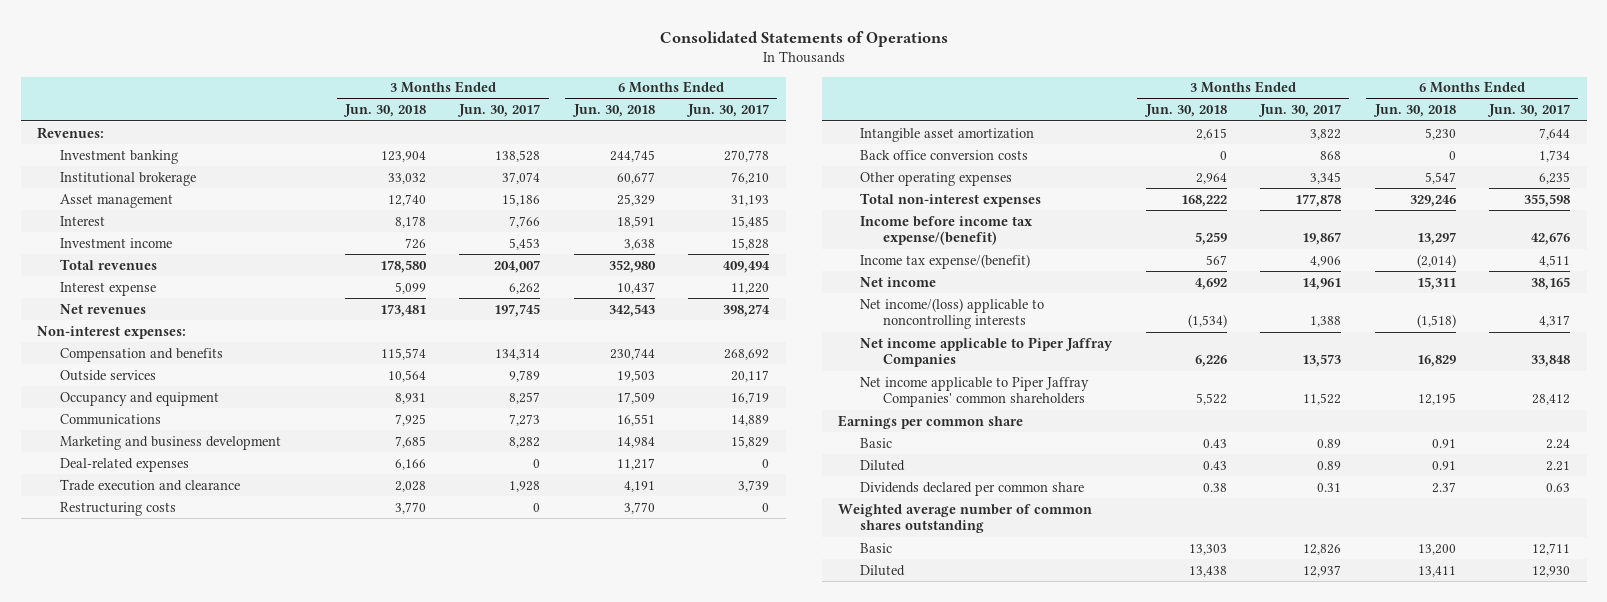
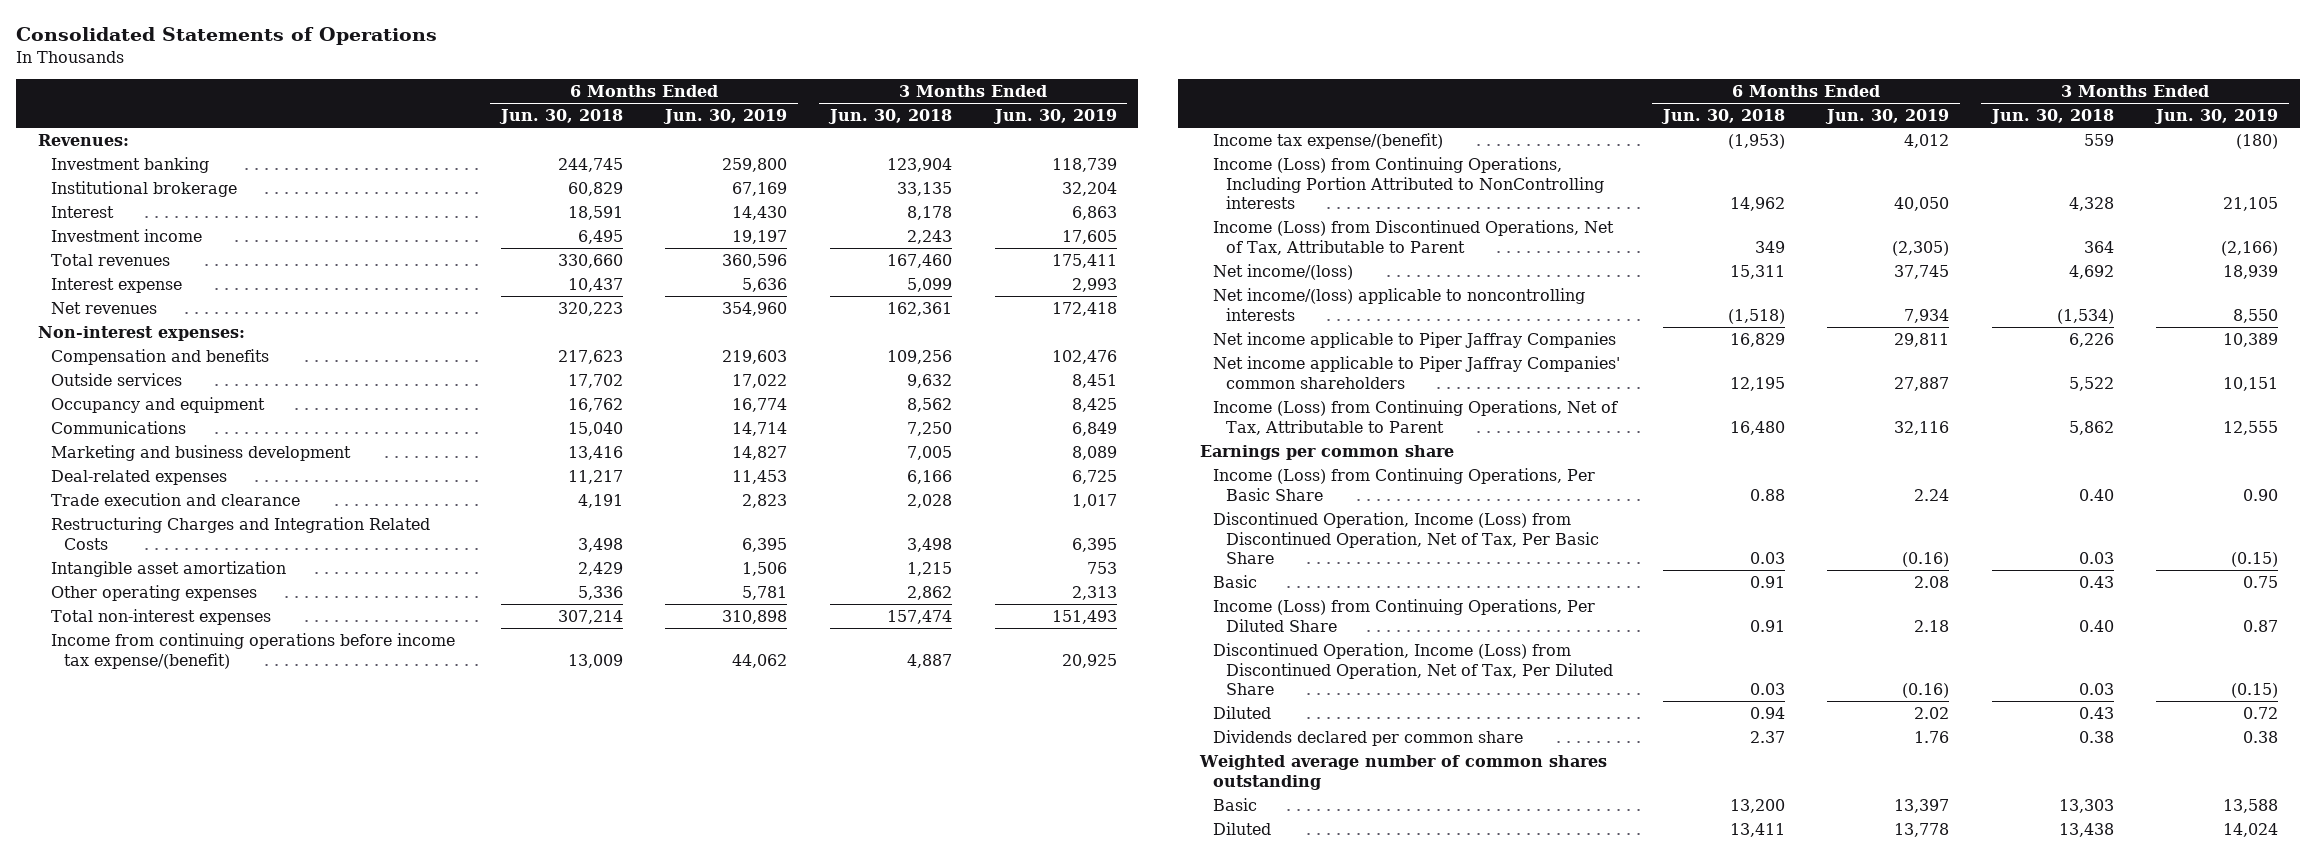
[457,104,541,118] Jun. 30, 2017 -> none
[686,104,770,118] Jun. 30, 2017 -> none
none -> [663,109,788,125] Jun. 30, 2019
none -> [992,109,1117,125] Jun. 30, 2019
[59,193,173,208] Asset management -> none
[388,172,427,184] 33,032 -> [896,181,952,196] 33,135
[616,171,655,184] 60,677 -> [567,181,623,196] 60,829
[405,237,427,249] 726 -> [906,229,952,244] 2,243
[623,238,655,250] 3,638 -> [577,229,623,244] 6,495
[380,259,428,273] 178,580 -> [886,253,952,268] 167,460
[608,259,656,273] 352,980 -> [557,253,623,268] 330,660
[380,303,427,317] 173,481 -> [886,301,952,316] 162,361
[608,303,655,317] 342,543 -> [557,301,623,316] 320,223
[381,347,427,360] 115,574 -> [886,349,952,364] 109,256
[609,347,655,360] 230,744 -> [557,349,623,364] 217,623
[388,369,427,382] 10,564 -> [906,373,952,388] 9,632
[616,369,655,382] 19,503 -> [567,373,623,388] 17,702
[395,392,427,404] 8,931 -> [906,397,952,412] 8,562
[616,391,655,404] 17,509 -> [567,397,623,412] 16,762
[395,413,427,426] 7,925 -> [906,421,952,436] 7,250
[616,413,655,426] 16,551 -> [567,421,623,436] 15,040
[395,435,427,448] 7,685 -> [906,445,952,460] 7,005
[616,436,655,448] 14,984 -> [567,445,623,460] 13,416
[59,501,176,516] Restructuring costs -> none
[860,149,1029,160] Back office conversion costs -> none
none -> [51,516,431,550] Restructuring Charges and Integration Related Costs
[1195,127,1227,140] 2,615 -> [906,561,952,576] 1,215
[1424,127,1456,140] 5,230 -> [577,561,623,576] 2,429
[1195,172,1227,184] 2,964 -> [906,585,952,600] 2,862
[1424,171,1456,184] 5,547 -> [577,585,623,600] 5,336
[1180,194,1227,207] 168,222 -> [886,609,952,624] 157,474
[1409,194,1456,207] 329,246 -> [557,609,623,624] 307,214
[860,215,1033,246] Income before income tax expense/(benefit) -> [51,632,456,669] Income from continuing operations before income tax expense/(benefit)
[1194,232,1227,246] 5,259 -> [906,653,952,668] 4,887
[1416,232,1456,246] 13,297 -> [567,653,623,668] 13,009
[1205,254,1227,265] 567 -> [2083,133,2114,146] 559
[1416,253,1456,268] (2,014) -> [1727,133,1785,149] (1,953)
none -> [1212,156,1605,210] Income (Loss) from Continuing Operations, Including Portion Attributed to NonControlling interests
none -> [1212,219,1614,255] Income (Loss) from Discontinued Operations, Net of Tax, Attributable to Parent
[860,276,937,287] Net income -> [1212,263,1353,280] Net income/(loss)
none -> [1212,399,1618,435] Income (Loss) from Continuing Operations, Net of Tax, Attributable to Parent
none -> [1212,467,1595,501] Income (Loss) from Continuing Operations, Per Basic Share
none -> [1212,511,1600,565] Discontinued Operation, Income (Loss) from Discontinued Operation, Net of Tax, Per Basic Share
none -> [1212,598,1595,632] Income (Loss) from Continuing Operations, Per Diluted Share
none -> [1212,642,1614,696] Discontinued Operation, Income (Loss) from Discontinued Operation, Net of Tax, Per Diluted Share
[1431,460,1456,470] 0.91 -> [1749,706,1785,719] 0.94

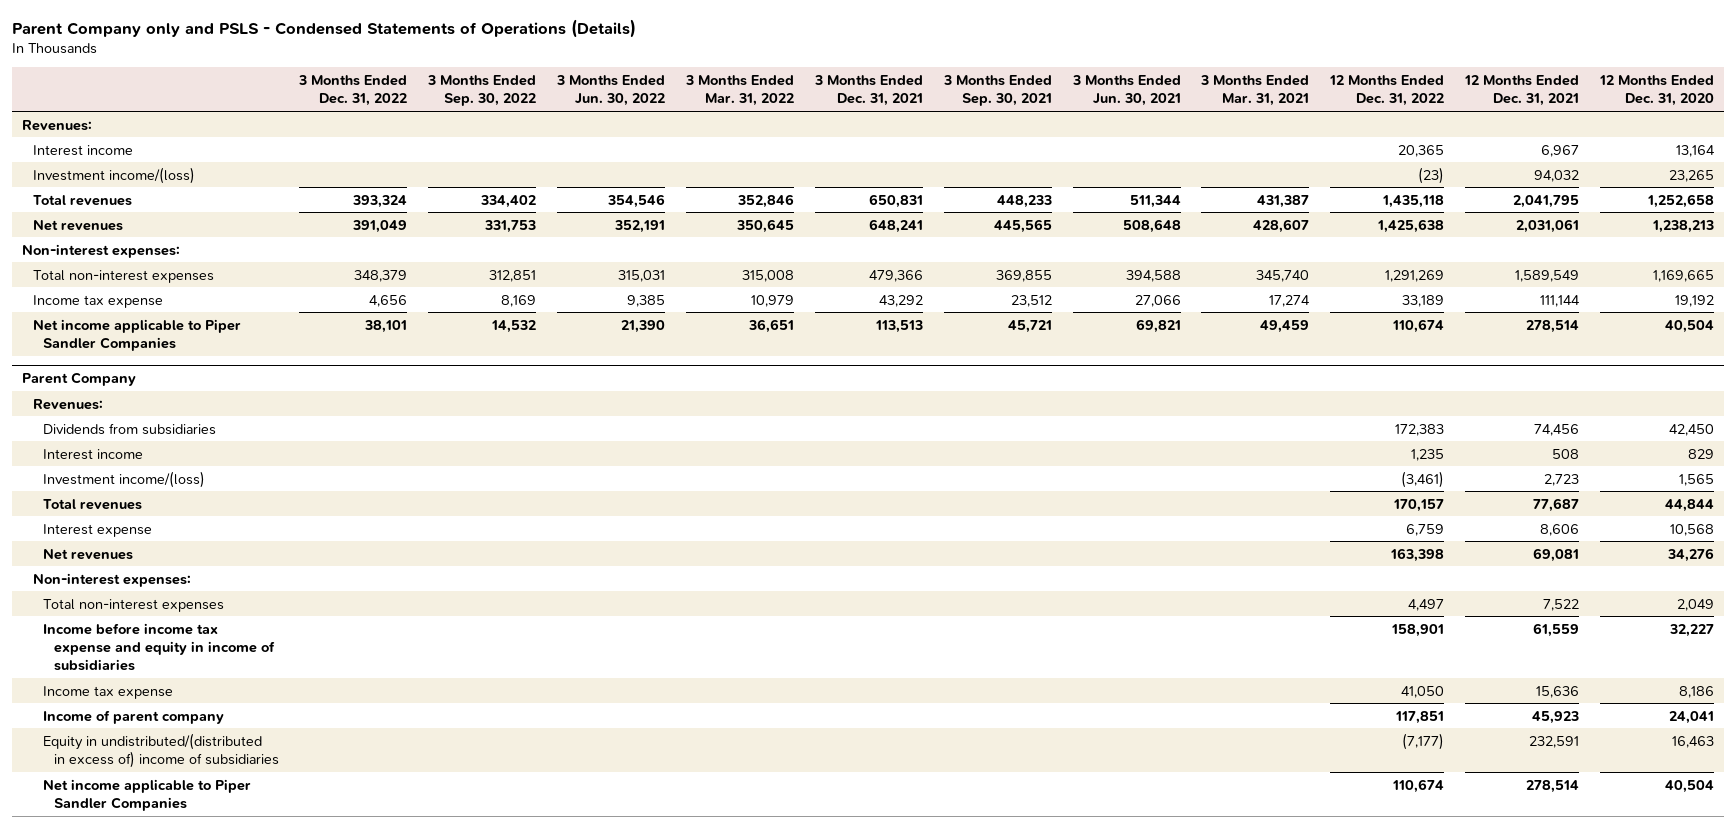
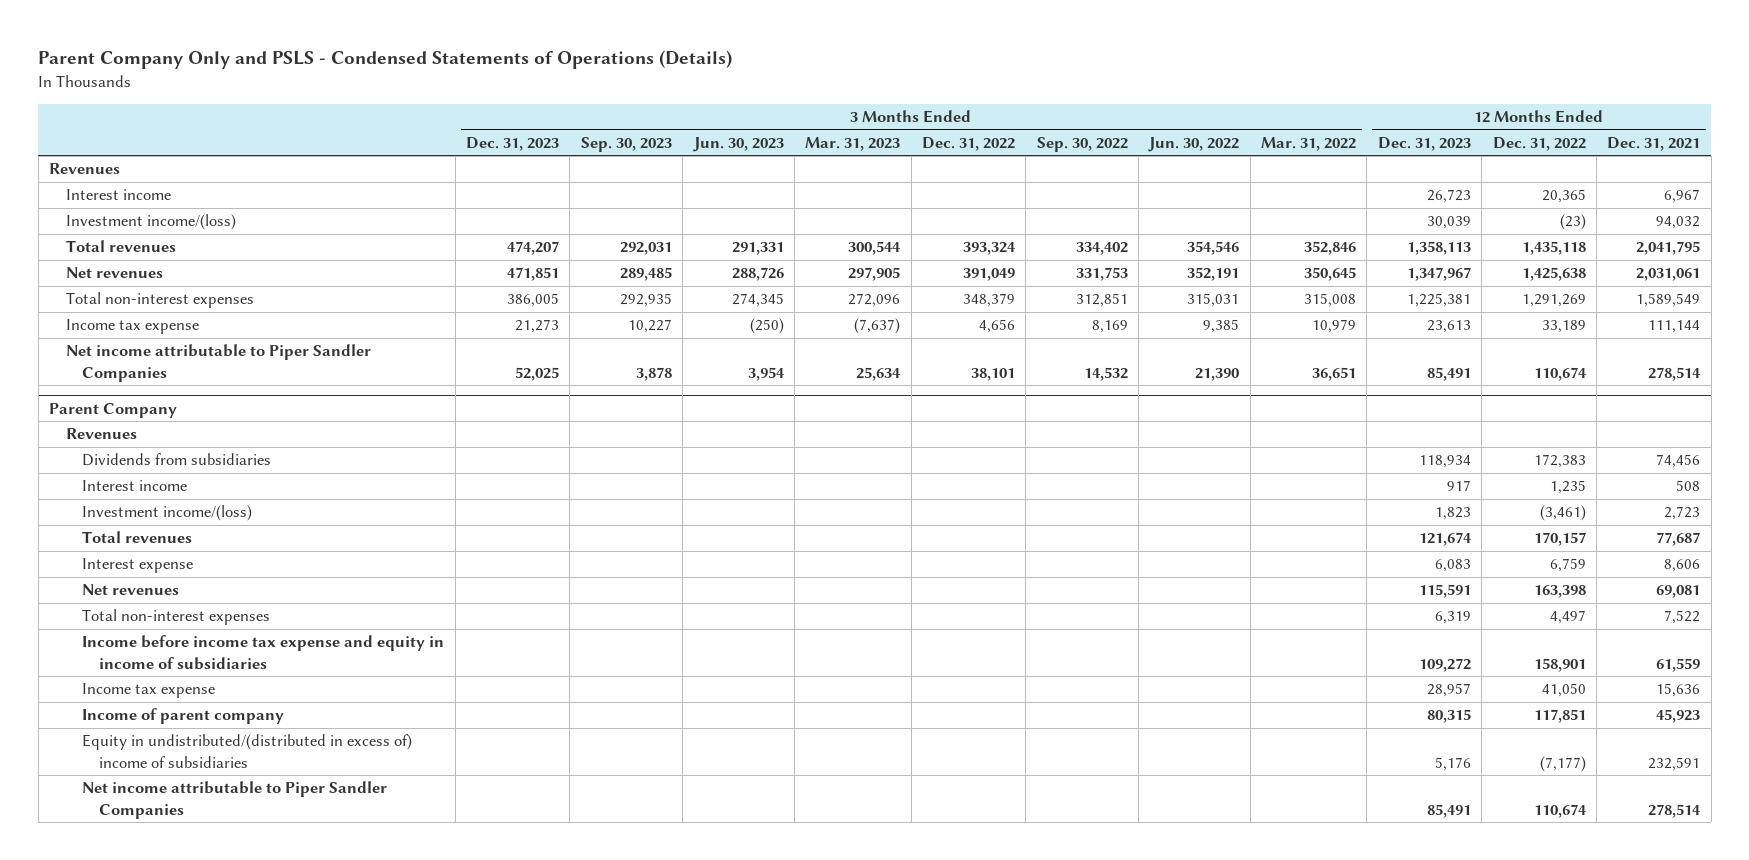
[11,18,636,38] Parent Company only and PSLS - Condensed Statements of Operations (Details) -> [38,50,733,70] Parent Company Only and PSLS - Condensed Statements of Operations (Details)
[813,75,923,107] 3 Months Ended Dec. 31, 2021 -> none
[942,75,1052,107] 3 Months Ended Sep. 30, 2021 -> none
[1071,75,1181,107] 3 Months Ended Jun. 30, 2021 -> none
[1200,75,1310,107] 3 Months Ended Mar. 31, 2021 -> none
[1598,75,1714,107] 12 Months Ended Dec. 31, 2020 -> none
none -> [466,136,560,151] Dec. 31, 2023
none -> [580,136,672,152] Sep. 30, 2023
none -> [692,136,784,152] Jun. 30, 2023
none -> [805,136,901,151] Mar. 31, 2023
none -> [1377,136,1471,151] Dec. 31, 2023
[22,119,93,131] Revenues: -> [49,163,121,175] Revenues
[22,243,181,258] Non-interest expenses: -> none
[32,318,241,351] Net income applicable to Piper Sandler Companies -> [65,344,371,382] Net income attributable to Piper Sandler Companies
[32,398,103,410] Revenues: -> [65,428,137,440] Revenues
[32,572,191,587] Non-interest expenses: -> none
[43,778,252,811] Net income applicable to Piper Sandler Companies -> [82,781,388,819] Net income attributable to Piper Sandler Companies

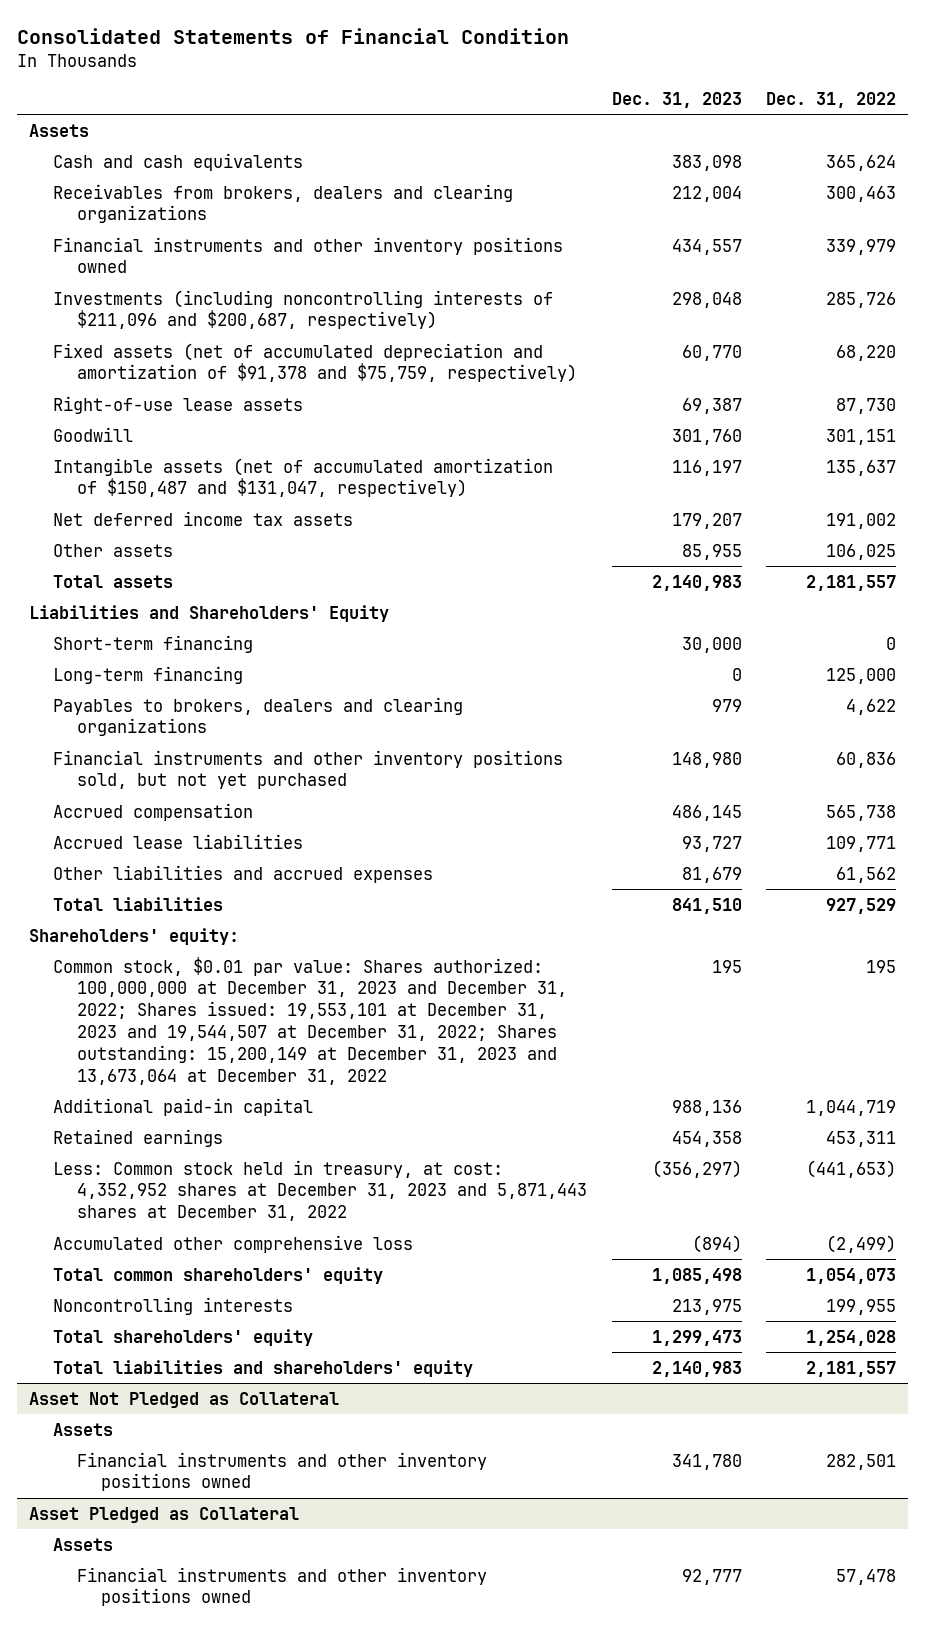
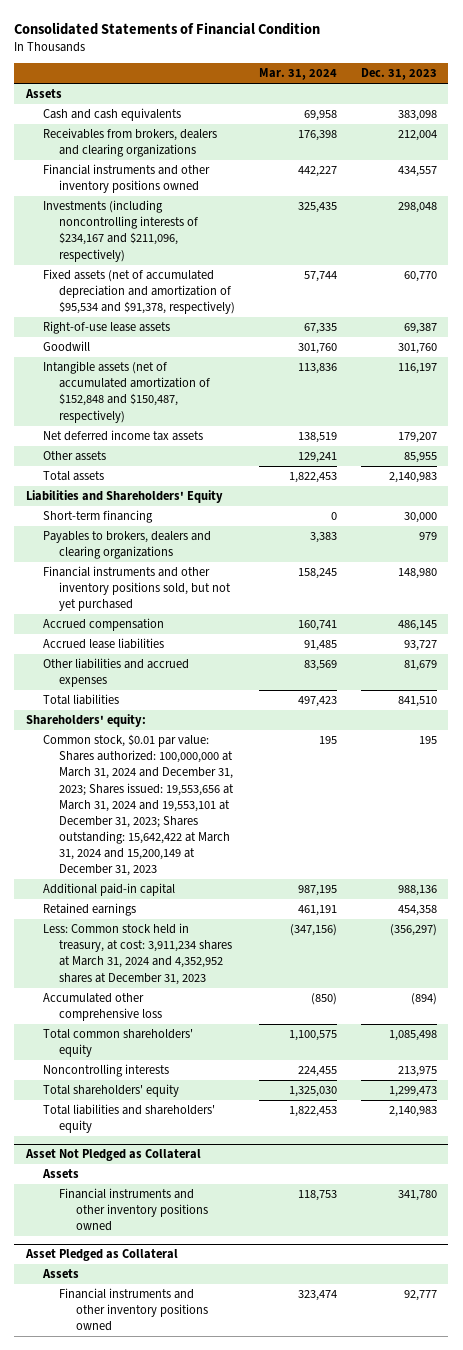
[766,92,897,109] Dec. 31, 2022 -> none
none -> [258,68,337,81] Mar. 31, 2024
[53,289,554,330] Investments (including noncontrolling interests of $211,096 and $200,687, respectively) -> [42,200,199,262] Investments (including noncontrolling interests of $234,167 and $211,096, respectively)
[53,342,578,383] Fixed assets (net of accumulated depreciation and amortization of $91,378 and $75,759, respectively) -> [42,269,236,315] Fixed assets (net of accumulated depreciation and amortization of $95,534 and $91,378, respectively)
[53,457,554,498] Intangible assets (net of accumulated amortization of $150,487 and $131,047, respectively) -> [42,361,211,423] Intangible assets (net of accumulated amortization of $152,848 and $150,487, respectively)
[53,665,244,684] Long-term financing -> none
[53,956,568,1085] Common stock, $0.01 par value: Shares authorized: 100,000,000 at December 31, 2023 and December 31, 2022; Shares issued: 19,553,101 at December 31, 2023 and 19,544,507 at December 31, 2022; Shares outstanding: 15,200,149 at December 31, 2023 and 13,673,064 at December 31, 2022 -> [42,734,235,877] Common stock, $0.01 par value: Shares authorized: 100,000,000 at March 31, 2024 and December 31, 2023; Shares issued: 19,553,656 at March 31, 2024 and 19,553,101 at December 31, 2023; Shares outstanding: 15,642,422 at March 31, 2024 and 15,200,149 at December 31, 2023
[53,1159,588,1222] Less: Common stock held in treasury, at cost: 4,352,952 shares at December 31, 2023 and 5,871,443 shares at December 31, 2022 -> [42,923,233,985] Less: Common stock held in treasury, at cost: 3,911,234 shares at March 31, 2024 and 4,352,952 shares at December 31, 2023

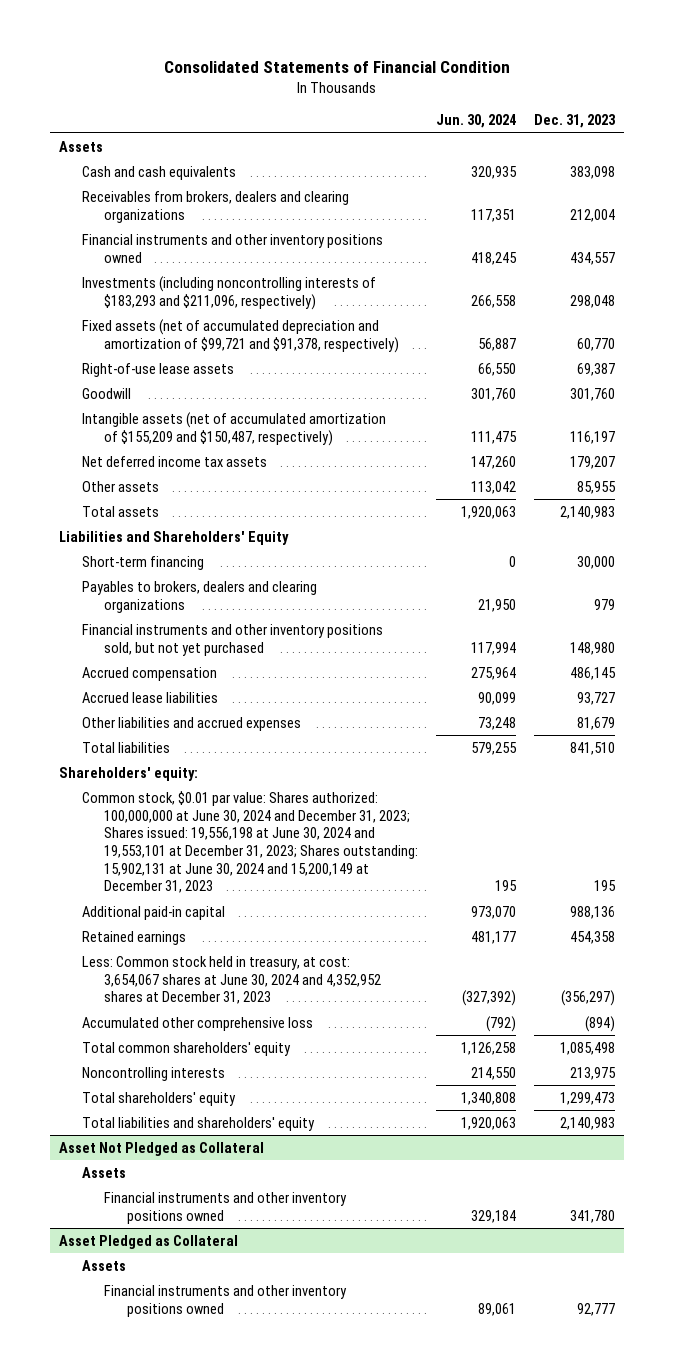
[258,68,337,81] Mar. 31, 2024 -> none
none -> [436,114,517,129] Jun. 30, 2024
[42,200,199,262] Investments (including noncontrolling interests of $234,167 and $211,096, respectively) -> [81,275,376,310] Investments (including noncontrolling interests of $183,293 and $211,096, respectively)
[42,269,236,315] Fixed assets (net of accumulated depreciation and amortization of $95,534 and $91,378, respectively) -> [81,318,400,353] Fixed assets (net of accumulated depreciation and amortization of $99,721 and $91,378, respectively)
[42,361,211,423] Intangible assets (net of accumulated amortization of $152,848 and $150,487, respectively) -> [81,411,386,446] Intangible assets (net of accumulated amortization of $155,209 and $150,487, respectively)
[42,734,235,877] Common stock, $0.01 par value: Shares authorized: 100,000,000 at March 31, 2024 and December 31, 2023; Shares issued: 19,553,656 at March 31, 2024 and 19,553,101 at December 31, 2023; Shares outstanding: 15,642,422 at March 31, 2024 and 15,200,149 at December 31, 2023 -> [81,790,419,894] Common stock, $0.01 par value: Shares authorized: 100,000,000 at June 30, 2024 and December 31, 2023; Shares issued: 19,556,198 at June 30, 2024 and 19,553,101 at December 31, 2023; Shares outstanding: 15,902,131 at June 30, 2024 and 15,200,149 at December 31, 2023
[42,923,233,985] Less: Common stock held in treasury, at cost: 3,911,234 shares at March 31, 2024 and 4,352,952 shares at December 31, 2023 -> [81,955,382,1005] Less: Common stock held in treasury, at cost: 3,654,067 shares at June 30, 2024 and 4,352,952 shares at December 31, 2023

